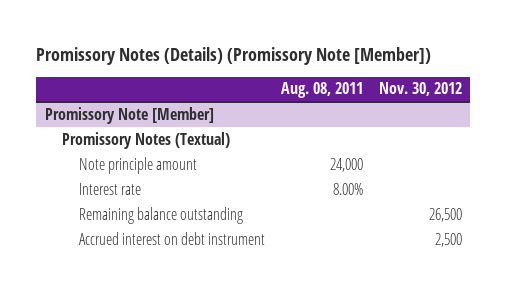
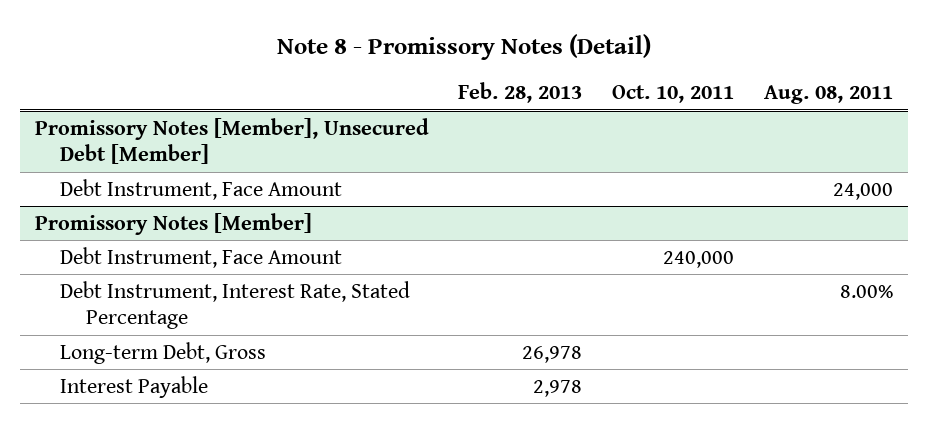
[36,46,432,65] Promissory Notes (Details) (Promissory Note [Member]) -> [276,33,651,60] Note 8 - Promissory Notes (Detail)
[378,82,462,97] Nov. 30, 2012 -> none
none -> [458,82,583,104] Feb. 28, 2013
none -> [612,85,735,104] Oct. 10, 2011
[44,106,214,124] Promissory Note [Member] -> none
[61,131,230,149] Promissory Notes (Textual) -> none
[78,156,197,174] Note principle amount -> none
[78,182,141,195] Interest rate -> none
[78,206,243,224] Remaining balance outstanding -> none
[78,231,265,245] Accrued interest on debt instrument -> none
none -> [34,117,429,165] Promissory Notes [Member], Unsecured Debt [Member]
none -> [60,178,343,200] Debt Instrument, Face Amount
none -> [34,212,312,235] Promissory Notes [Member]
none -> [60,246,343,268] Debt Instrument, Face Amount
none -> [60,280,411,330] Debt Instrument, Interest Rate, Stated Percentage
none -> [60,341,267,364] Long-term Debt, Gross
none -> [60,375,209,398] Interest Payable

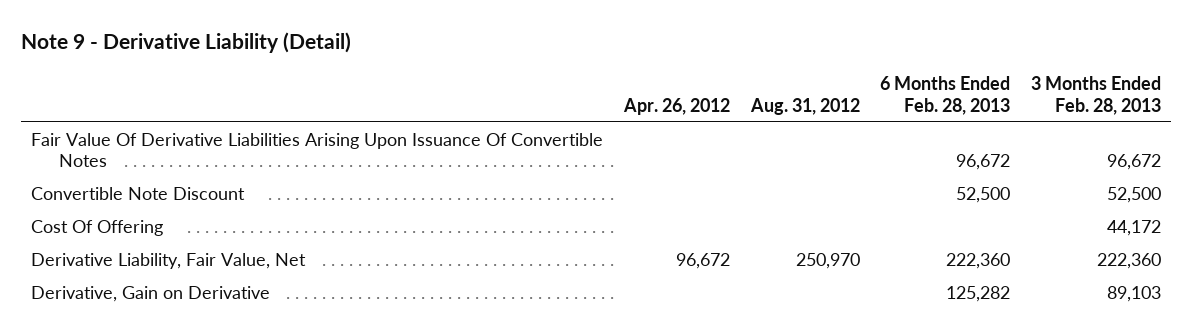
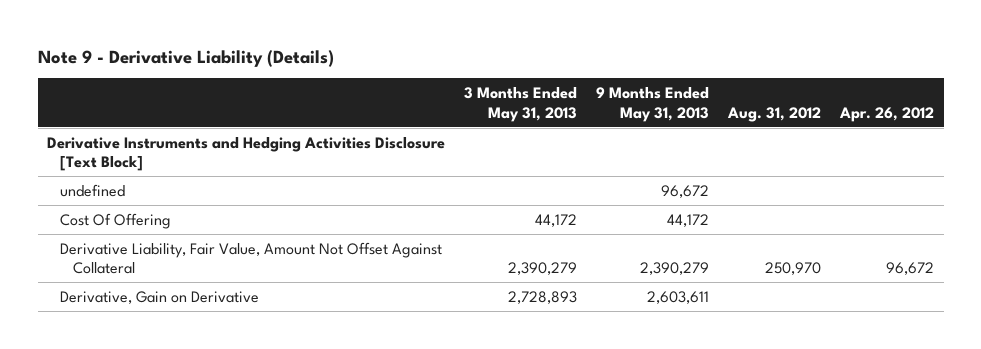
[21,32,352,54] Note 9 - Derivative Liability (Detail) -> [37,49,334,67] Note 9 - Derivative Liability (Details)
[880,76,1011,115] 6 Months Ended Feb. 28, 2013 -> none
[1031,76,1162,115] 3 Months Ended Feb. 28, 2013 -> none
none -> [464,87,578,122] 3 Months Ended May 31, 2013
none -> [596,87,710,122] 9 Months Ended May 31, 2013
[31,187,246,201] Convertible Note Discount -> none
none -> [47,136,446,172] Derivative Instruments and Hedging Activities Disclosure [Text Block]
[31,133,604,168] Fair Value Of Derivative Liabilities Arising Upon Issuance Of Convertible Notes -> [60,183,126,197] undefined
[31,253,307,270] Derivative Liability, Fair Value, Net -> [60,241,443,275] Derivative Liability, Fair Value, Amount Not Offset Against Collateral

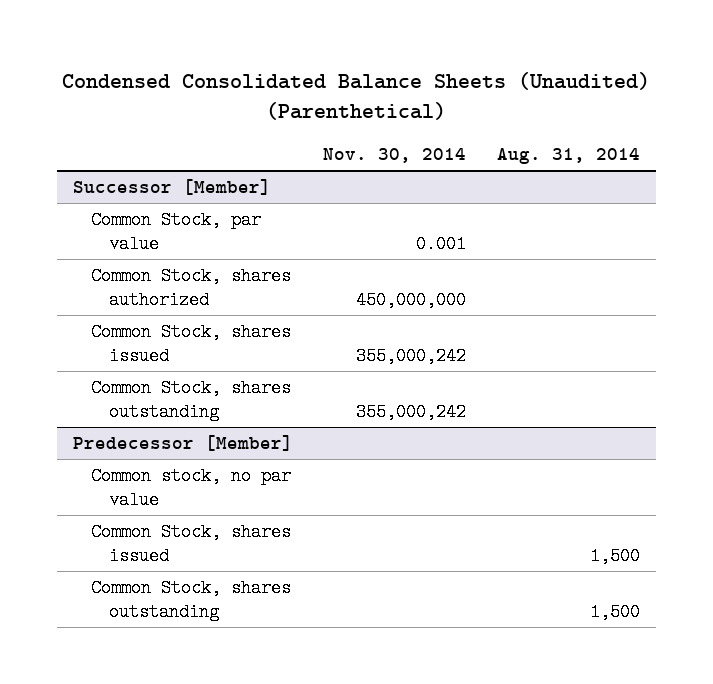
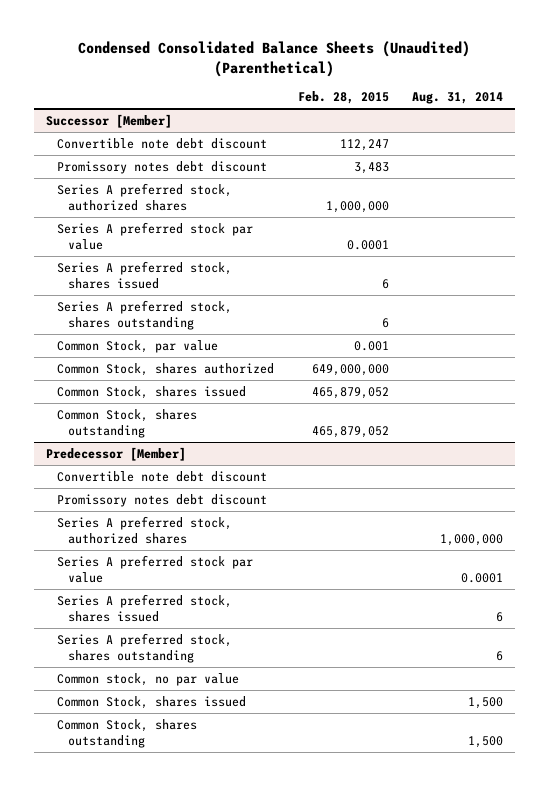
[323,147,467,163] Nov. 30, 2014 -> none
none -> [297,90,389,104] Feb. 28, 2015
none -> [57,138,268,150] Convertible note debt discount
none -> [57,161,268,175] Promissory notes debt discount
none -> [57,183,233,211] Series A preferred stock, authorized shares
none -> [57,222,254,250] Series A preferred stock par value
none -> [57,261,233,289] Series A preferred stock, shares issued
none -> [57,300,233,330] Series A preferred stock, shares outstanding
none -> [57,471,268,483] Convertible note debt discount
none -> [57,494,268,508] Promissory notes debt discount
none -> [57,516,233,544] Series A preferred stock, authorized shares
none -> [57,555,254,583] Series A preferred stock par value
none -> [57,594,233,622] Series A preferred stock, shares issued
none -> [57,633,233,663] Series A preferred stock, shares outstanding

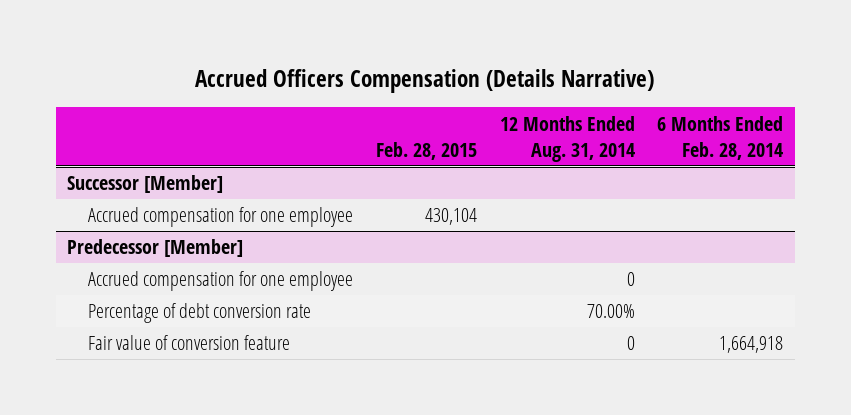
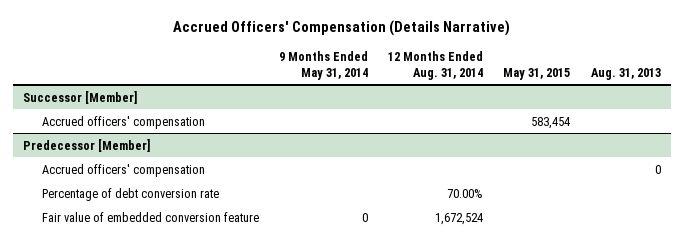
[195,69,655,94] Accrued Officers Compensation (Details Narrative) -> [172,20,510,37] Accrued Officers' Compensation (Details Narrative)
[376,141,478,160] Feb. 28, 2015 -> none
[657,115,784,160] 6 Months Ended Feb. 28, 2014 -> none
none -> [278,51,368,80] 9 Months Ended May 31, 2014
none -> [503,67,571,80] May 31, 2015
none -> [590,67,661,80] Aug. 31, 2013
[88,207,354,228] Accrued compensation for one employee -> none
none -> [41,115,205,129] Accrued officers' compensation
[88,271,354,292] Accrued compensation for one employee -> none
none -> [41,163,205,177] Accrued officers' compensation
[88,335,291,351] Fair value of conversion feature -> [41,211,259,222] Fair value of embedded conversion feature
[626,336,635,351] 0 -> [435,212,484,225] 1,672,524

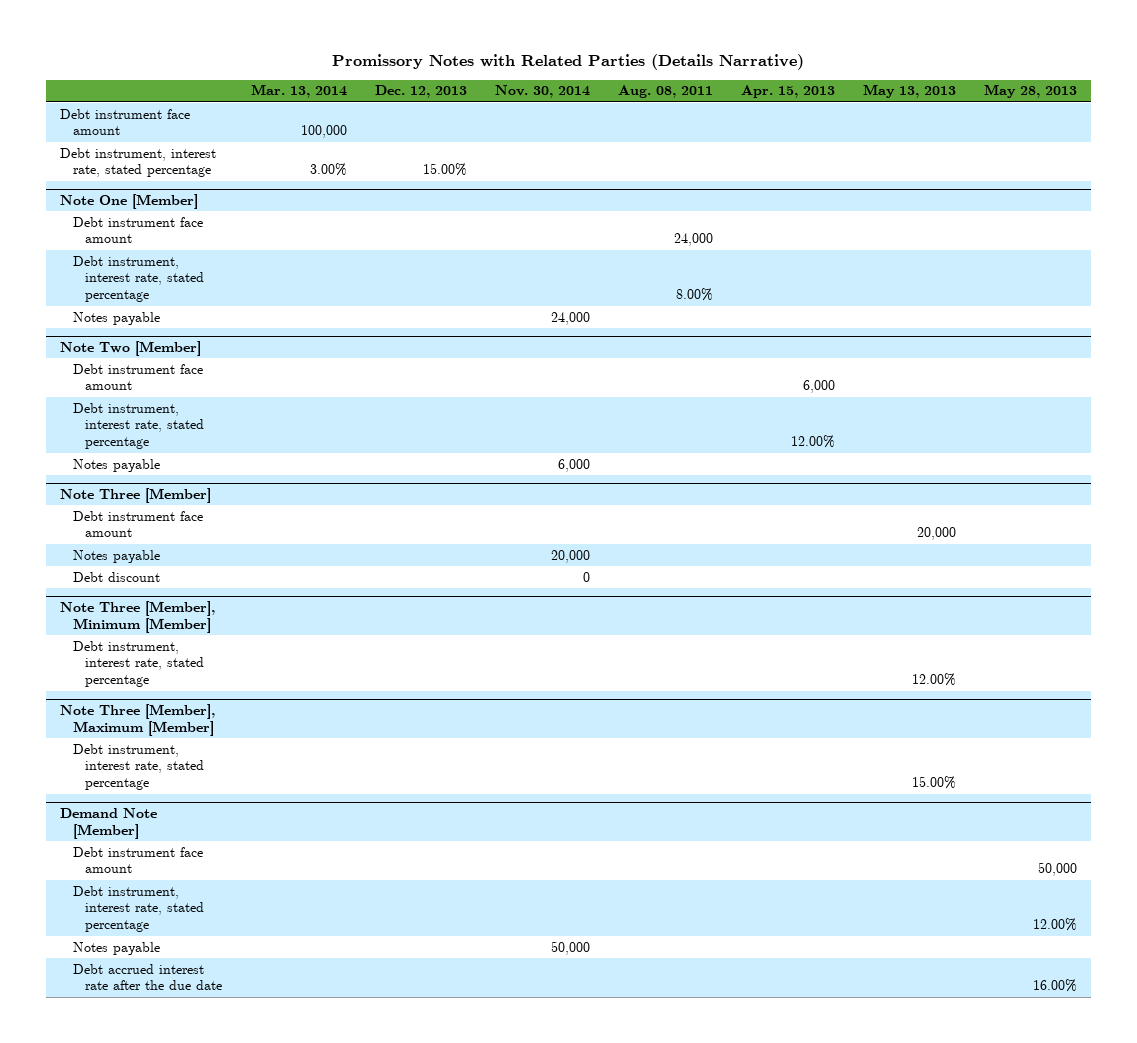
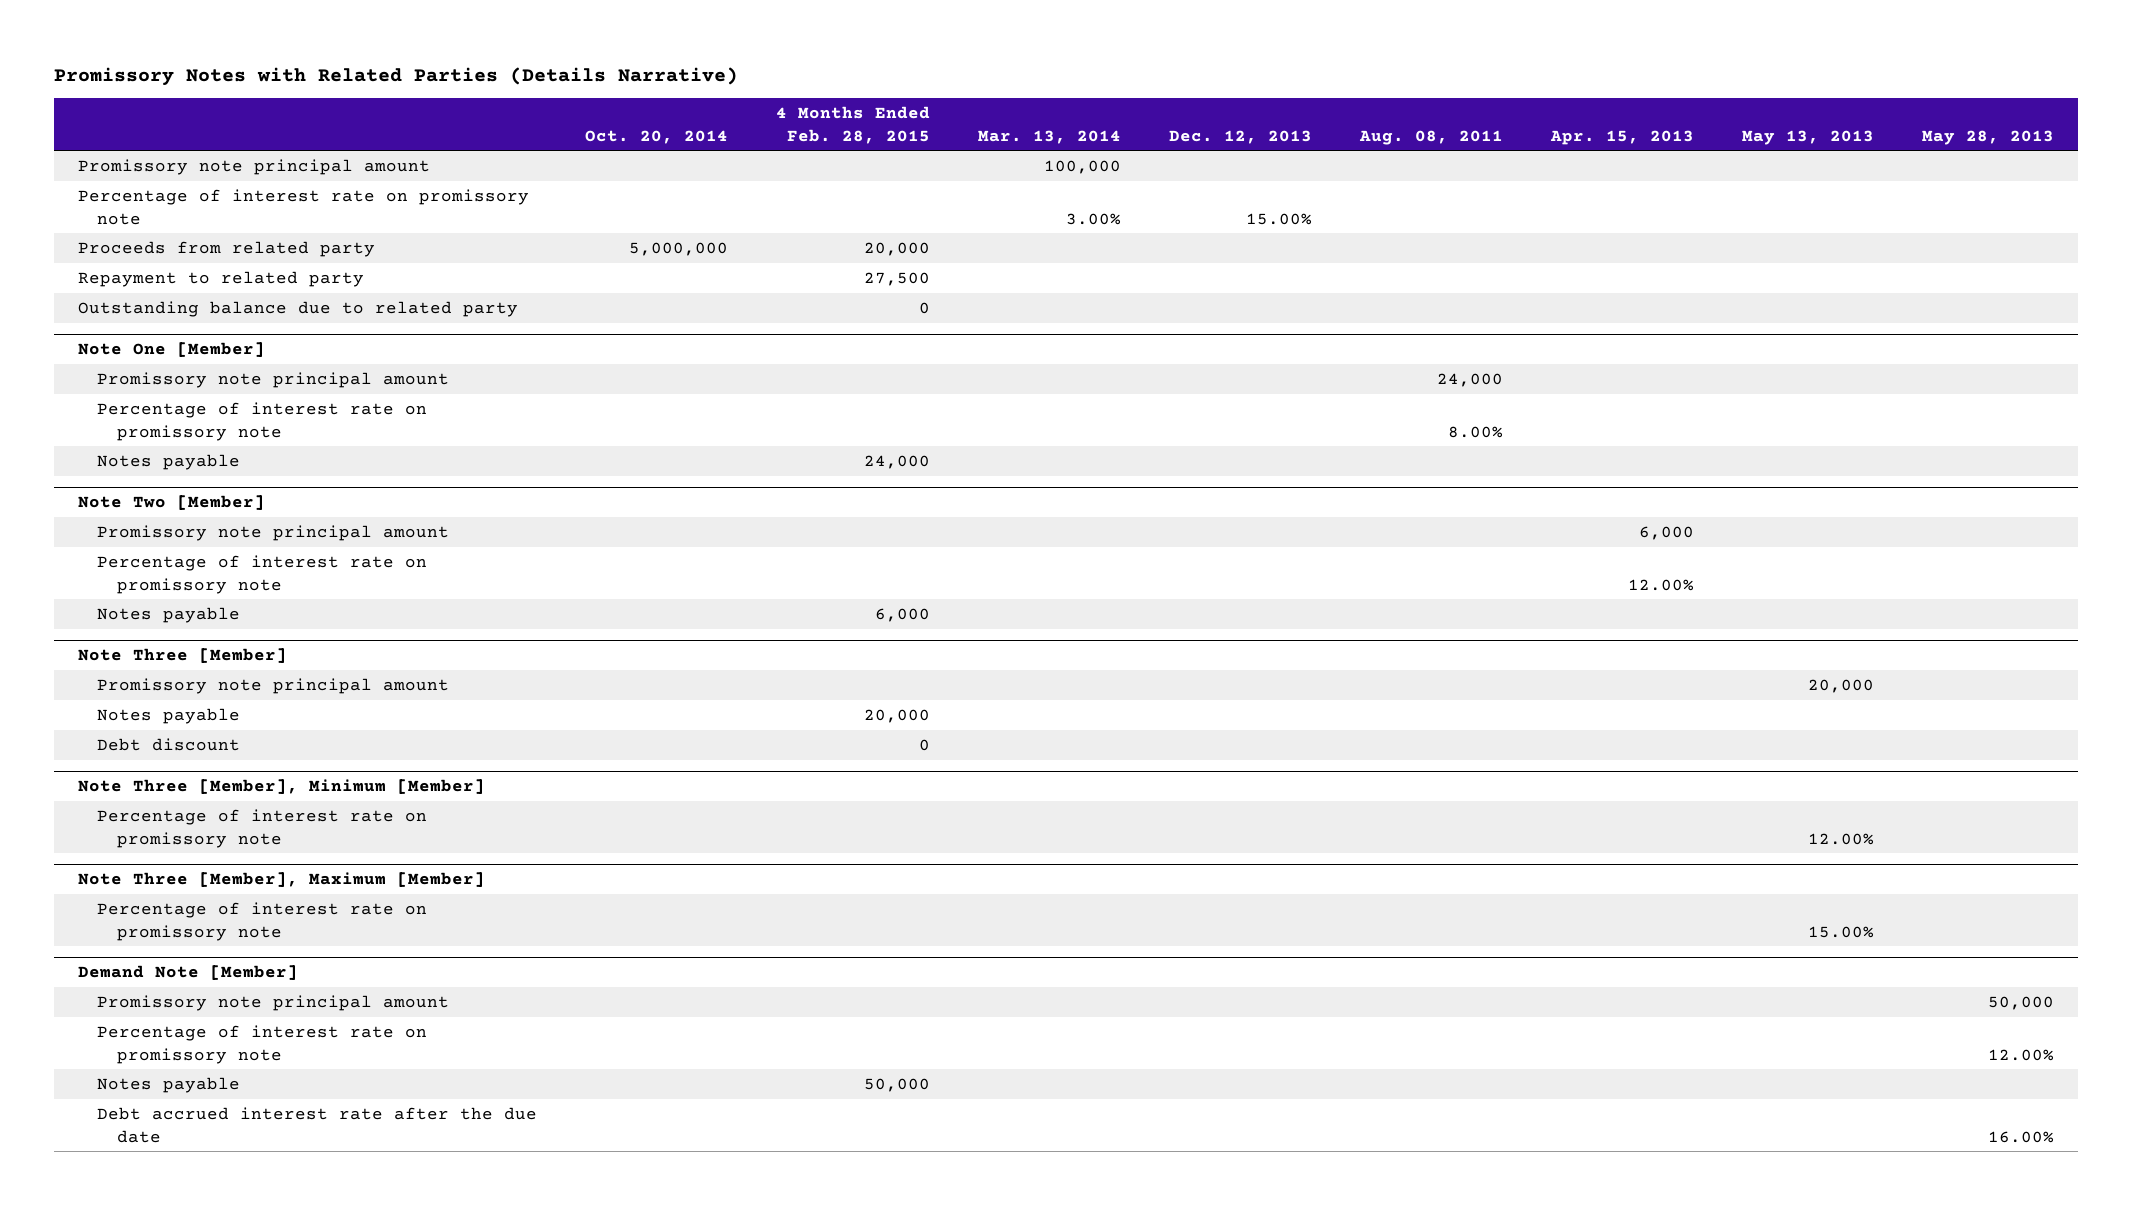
[494,85,590,99] Nov. 30, 2014 -> none
none -> [585,129,729,144] Oct. 20, 2014
none -> [776,105,931,144] 4 Months Ended Feb. 28, 2015
[59,108,190,136] Debt instrument face amount -> [77,159,430,176] Promissory note principal amount
[59,147,216,178] Debt instrument, interest rate, stated percentage -> [77,189,529,225] Percentage of interest rate on promissory note
none -> [77,241,375,258] Proceeds from related party
none -> [77,271,364,288] Repayment to related party
none -> [77,301,518,318] Outstanding balance due to related party
[72,216,203,244] Debt instrument face amount -> [97,372,450,389] Promissory note principal amount
[72,255,205,303] Debt instrument, interest rate, stated percentage -> [97,402,428,441] Percentage of interest rate on promissory note
[72,363,203,391] Debt instrument face amount -> [97,525,450,542] Promissory note principal amount
[72,402,205,450] Debt instrument, interest rate, stated percentage -> [97,555,428,594] Percentage of interest rate on promissory note
[72,510,203,538] Debt instrument face amount -> [97,678,450,695] Promissory note principal amount
[72,640,205,688] Debt instrument, interest rate, stated percentage -> [97,809,428,848] Percentage of interest rate on promissory note
[72,743,205,791] Debt instrument, interest rate, stated percentage -> [97,902,428,941] Percentage of interest rate on promissory note
[72,846,203,874] Debt instrument face amount -> [97,995,450,1012] Promissory note principal amount
[72,885,205,933] Debt instrument, interest rate, stated percentage -> [97,1025,428,1064] Percentage of interest rate on promissory note

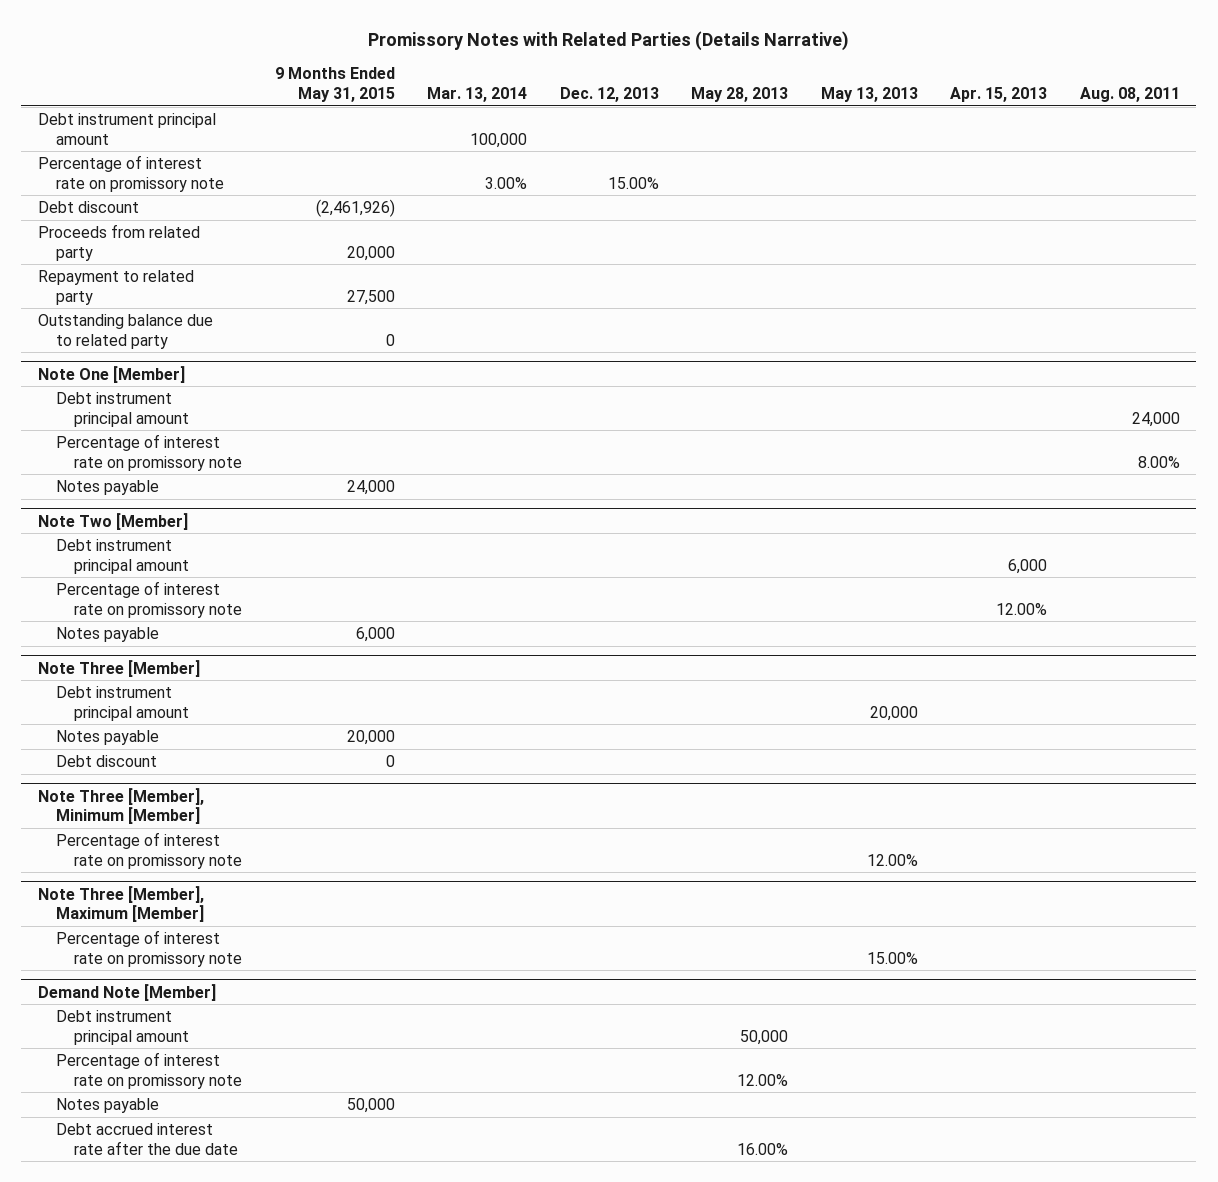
[585,129,729,144] Oct. 20, 2014 -> none
[776,105,931,144] 4 Months Ended Feb. 28, 2015 -> none
none -> [274,67,395,103] 9 Months Ended May 31, 2015
[77,159,430,176] Promissory note principal amount -> [37,112,216,145] Debt instrument principal amount
none -> [37,200,139,213] Debt discount
[97,372,450,389] Promissory note principal amount -> [55,391,190,427] Debt instrument principal amount
[97,525,450,542] Promissory note principal amount -> [55,538,190,574] Debt instrument principal amount
[97,678,450,695] Promissory note principal amount -> [55,685,190,721] Debt instrument principal amount
[97,995,450,1012] Promissory note principal amount -> [55,1009,190,1045] Debt instrument principal amount

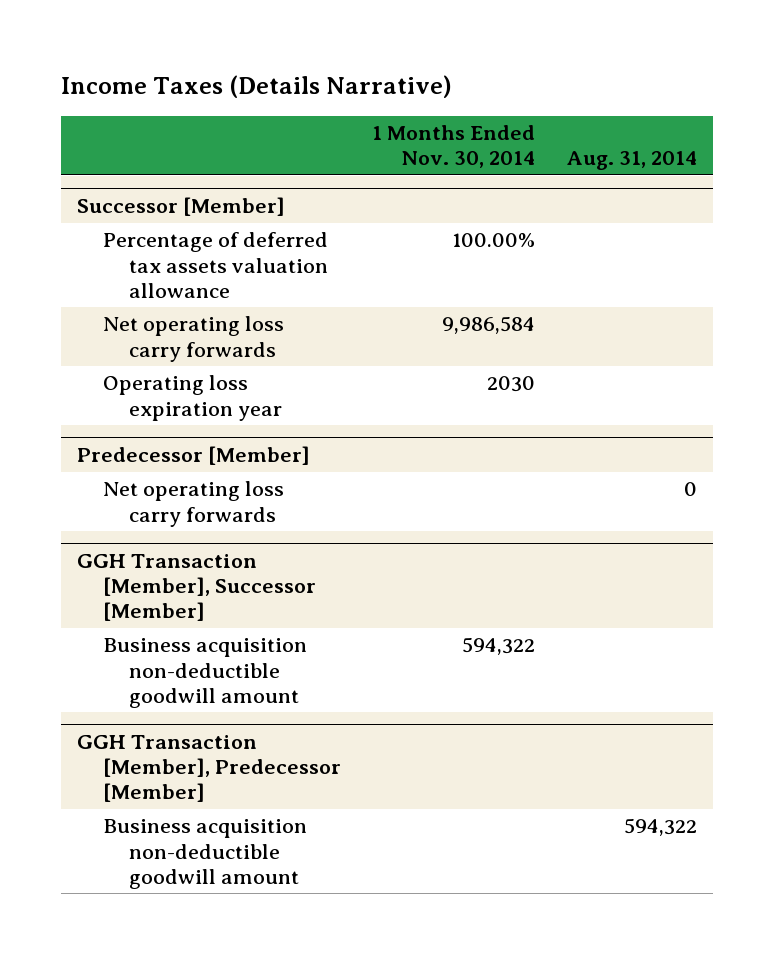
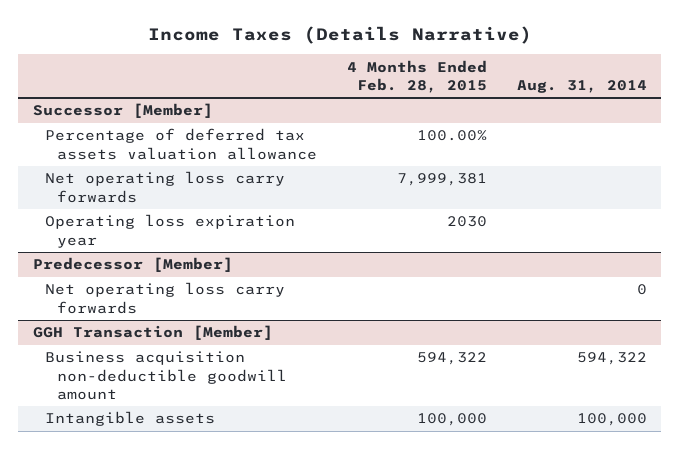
[372,124,536,169] 1 Months Ended Nov. 30, 2014 -> none
none -> [346,59,487,93] 4 Months Ended Feb. 28, 2015
[76,553,316,622] GGH Transaction [Member], Successor [Member] -> none
[102,638,307,708] Business acquisition non-deductible goodwill amount -> none
[76,734,341,803] GGH Transaction [Member], Predecessor [Member] -> [32,325,273,341] GGH Transaction [Member]
none -> [44,411,215,427] Intangible assets

